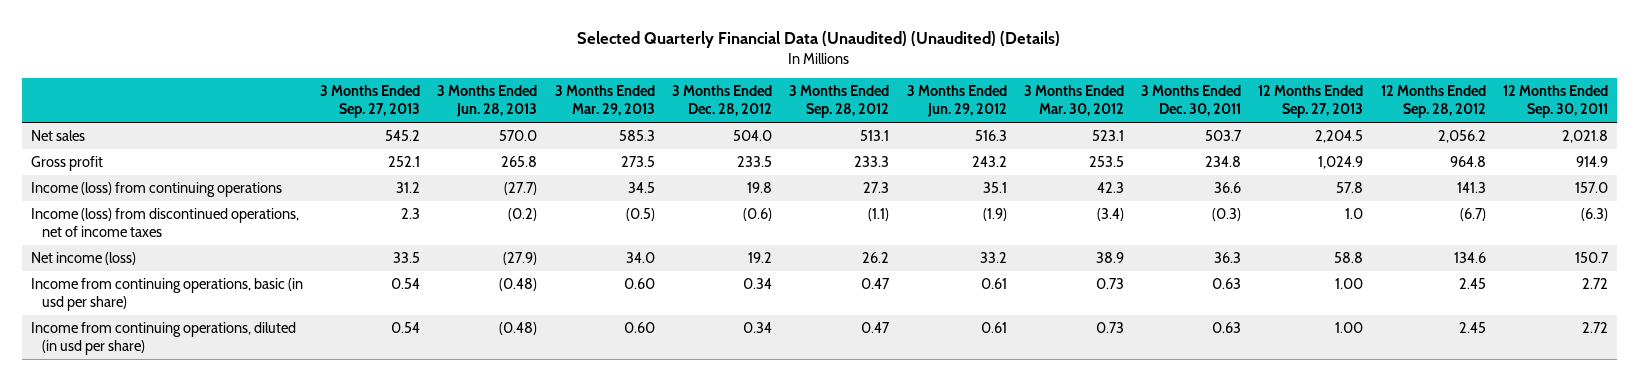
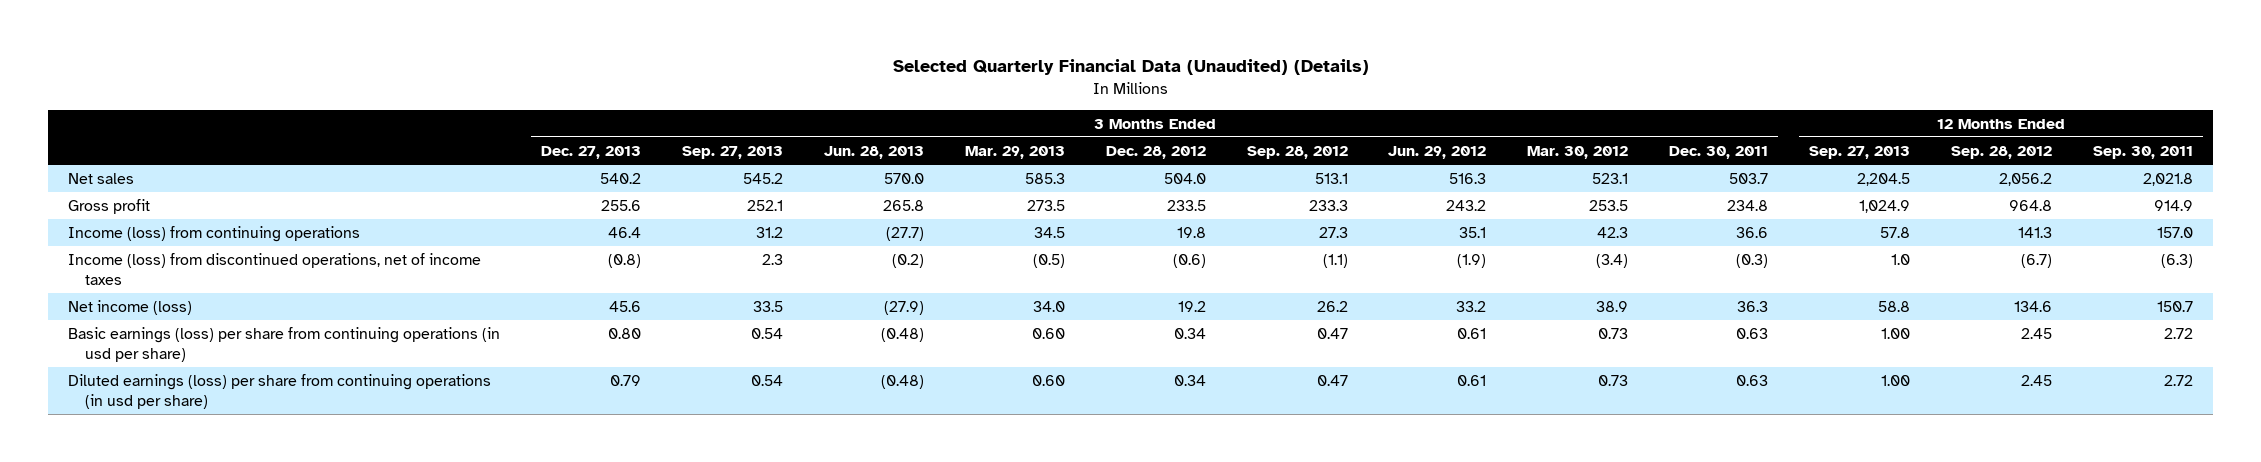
[577,31,1061,49] Selected Quarterly Financial Data (Unaudited) (Unaudited) (Details) -> [892,59,1369,76] Selected Quarterly Financial Data (Unaudited) (Details)
none -> [541,145,642,159] Dec. 27, 2013
[30,277,303,312] Income from continuing operations, basic (in usd per share) -> [68,327,501,362] Basic earnings (loss) per share from continuing operations (in usd per share)
[30,321,296,356] Income from continuing operations, diluted (in usd per share) -> [68,374,492,409] Diluted earnings (loss) per share from continuing operations (in usd per share)

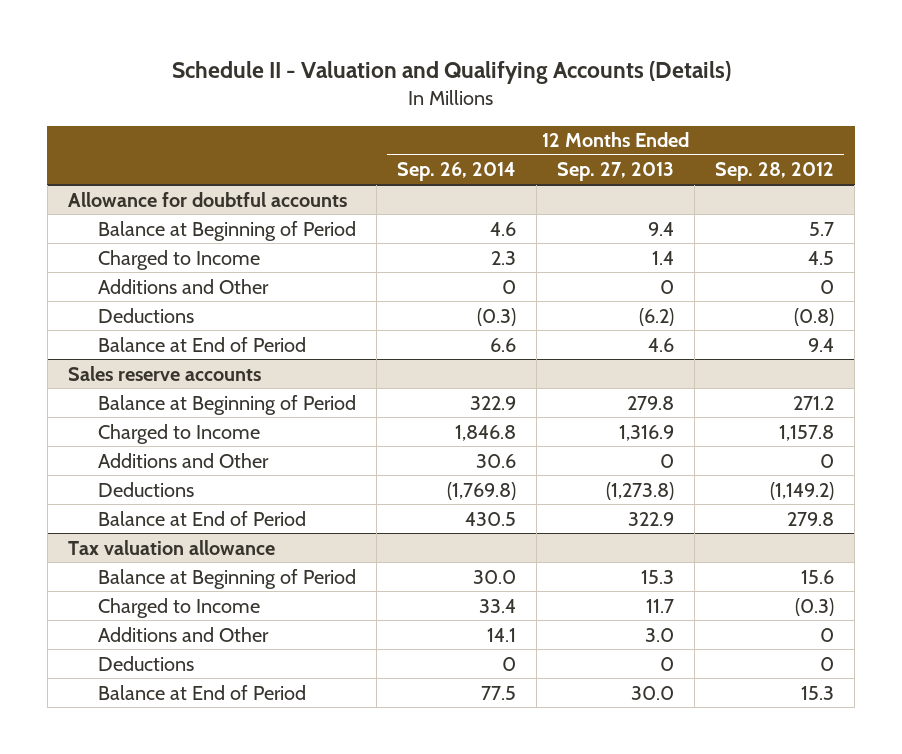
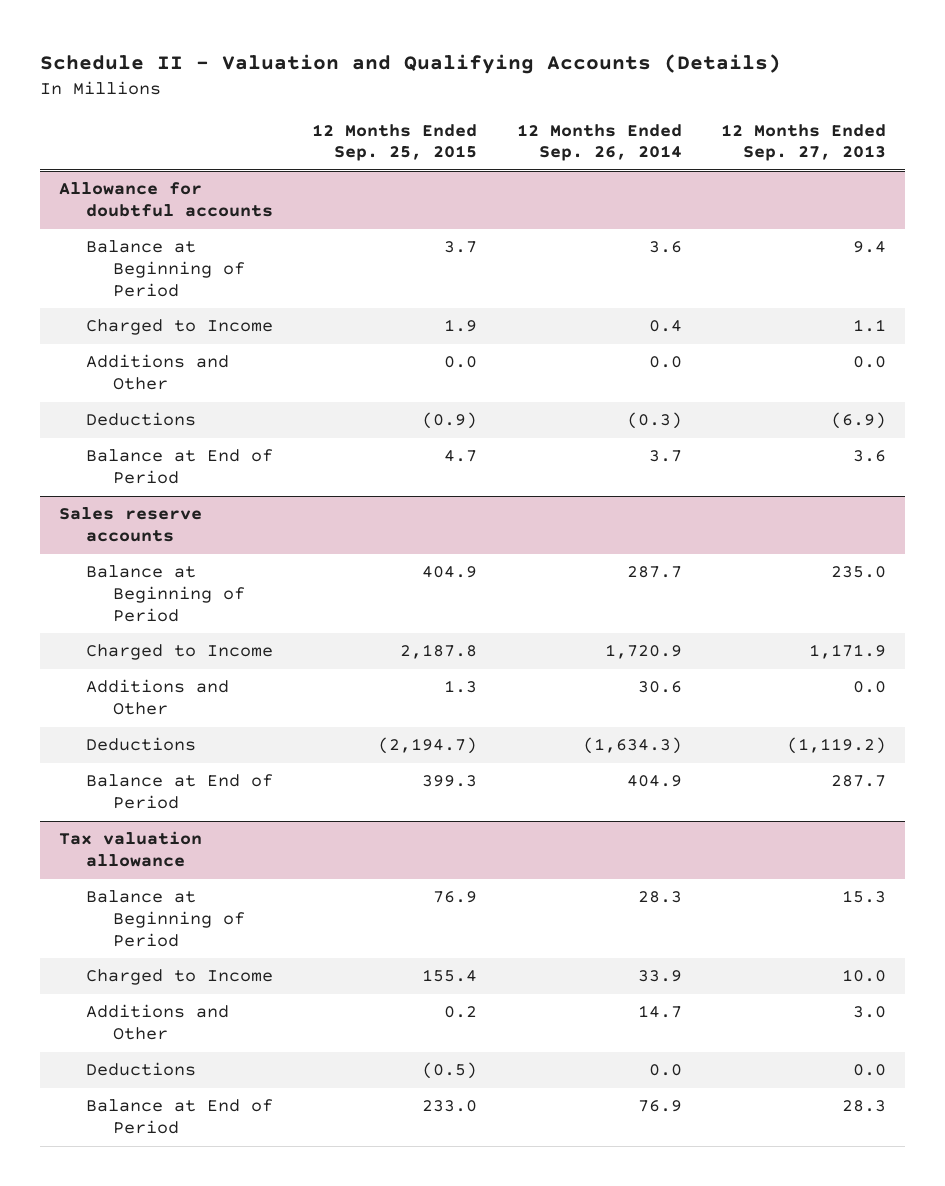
[715,162,835,182] Sep. 28, 2012 -> none
none -> [312,123,478,162] 12 Months Ended Sep. 25, 2015
[490,221,517,236] 4.6 -> [648,241,682,254] 3.6
[491,250,517,265] 2.3 -> [648,320,682,333] 0.4
[652,250,675,265] 1.4 -> [852,319,886,333] 1.1
[502,279,517,294] 0 -> [648,356,682,369] 0.0
[660,279,675,294] 0 -> [852,356,886,369] 0.0
[639,307,675,326] (6.2) -> [830,412,886,430] (6.9)
[490,337,517,352] 6.6 -> [648,450,682,463] 3.7
[648,337,675,352] 4.6 -> [852,450,886,463] 3.6
[470,395,517,410] 322.9 -> [626,566,682,579] 287.7
[627,395,675,410] 279.8 -> [830,566,886,579] 235.0
[455,424,517,441] 1,846.8 -> [604,644,682,660] 1,720.9
[619,424,675,441] 1,316.9 -> [808,644,886,660] 1,171.9
[660,453,675,468] 0 -> [852,681,886,694] 0.0
[447,481,517,500] (1,769.8) -> [582,737,682,755] (1,634.3)
[606,481,675,500] (1,273.8) -> [786,737,886,755] (1,119.2)
[465,511,517,526] 430.5 -> [626,775,682,788] 404.9
[628,511,675,526] 322.9 -> [830,775,886,788] 287.7
[473,569,517,584] 30.0 -> [637,891,682,904] 28.3
[479,598,517,613] 33.4 -> [637,970,682,983] 33.9
[646,598,675,613] 11.7 -> [841,969,886,983] 10.0
[487,627,517,642] 14.1 -> [637,1005,682,1019] 14.7
[502,656,517,671] 0 -> [648,1064,682,1077] 0.0
[660,656,675,671] 0 -> [852,1064,886,1077] 0.0
[481,685,517,700] 77.5 -> [637,1100,682,1113] 76.9
[631,685,675,700] 30.0 -> [841,1100,886,1113] 28.3

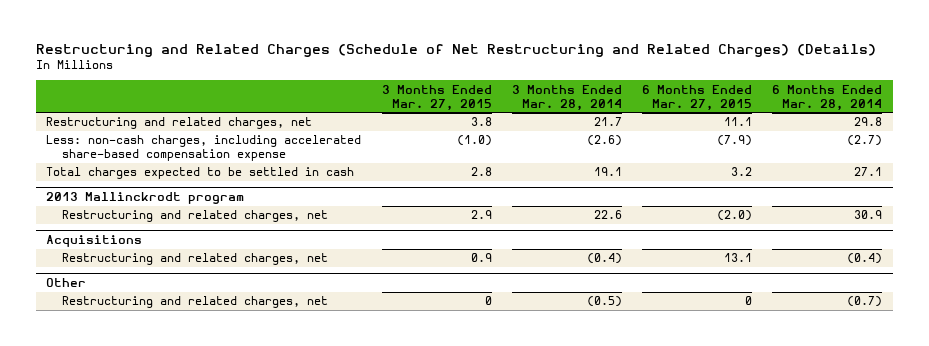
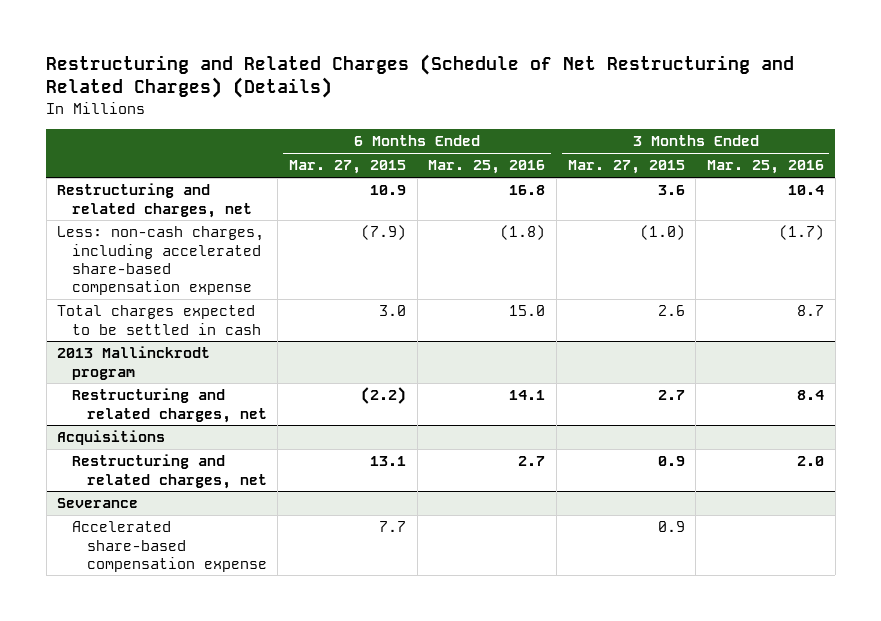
[511,84,622,111] 3 Months Ended Mar. 28, 2014 -> none
[772,84,883,111] 6 Months Ended Mar. 28, 2014 -> none
none -> [428,160,546,175] Mar. 25, 2016
none -> [706,160,824,175] Mar. 25, 2016
[470,117,492,127] 3.8 -> [657,185,685,196] 3.6
[724,117,753,127] 11.1 -> [370,185,407,196] 10.9
[470,167,492,177] 2.8 -> [657,305,685,317] 2.6
[731,167,753,177] 3.2 -> [379,305,407,317] 3.0
[470,210,492,220] 2.9 -> [657,390,685,401] 2.7
[717,210,753,222] (2.0) -> [361,387,407,405] (2.2)
[46,278,87,288] Other -> none
[61,296,328,309] Restructuring and related charges, net -> none
none -> [57,498,139,509] Severance
none -> [72,521,267,572] Accelerated share-based compensation expense

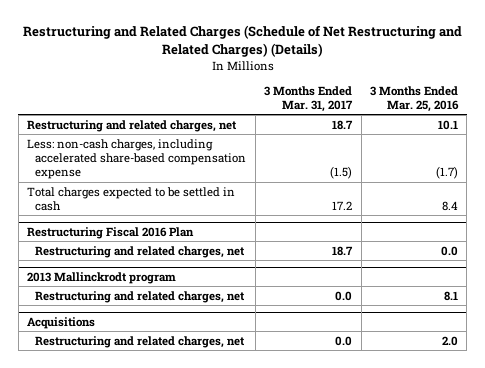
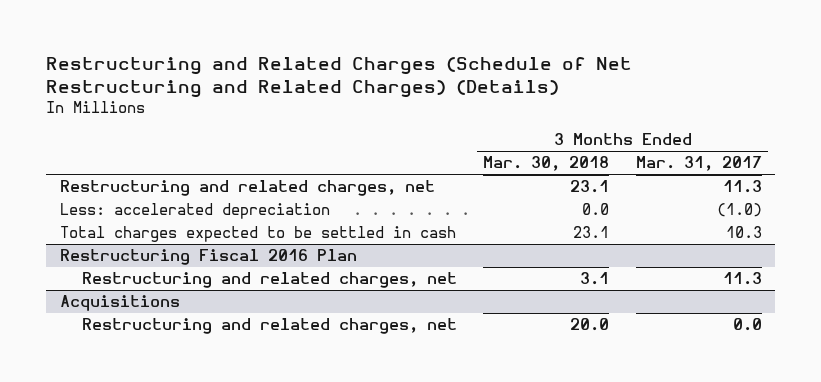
[369,85,459,112] 3 Months Ended Mar. 25, 2016 -> none
none -> [483,156,610,172] Mar. 30, 2018
[27,138,247,180] Less: non-cash charges, including accelerated share-based compensation expense -> none
[332,119,354,130] 18.7 -> [722,180,762,194] 11.3
none -> [59,203,330,220] Less: accelerated depreciation
[332,200,353,210] 17.2 -> [725,226,762,239] 10.3
[27,271,177,284] 2013 Mallinckrodt program -> none
[35,290,246,303] Restructuring and related charges, net -> none
[332,245,354,256] 18.7 -> [722,272,762,286] 11.3

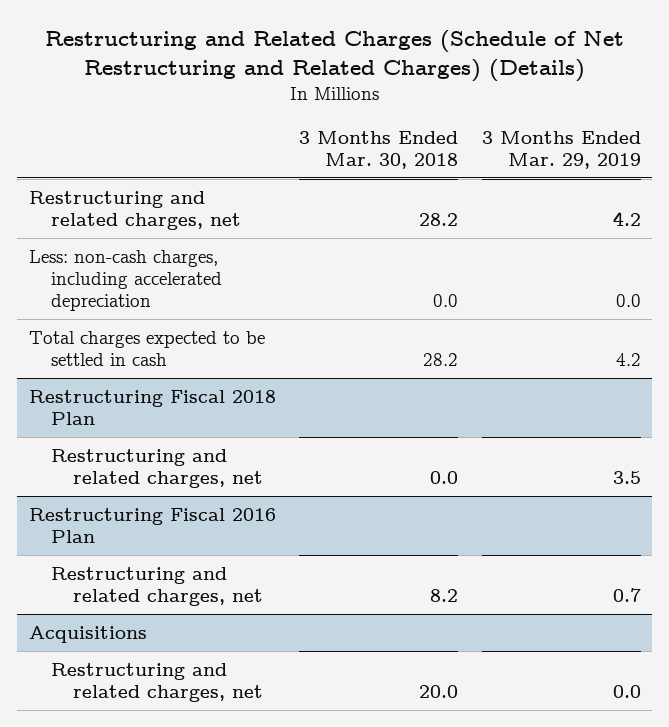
[635,156,762,172] Mar. 31, 2017 -> none
none -> [481,130,641,169] 3 Months Ended Mar. 29, 2019
[570,180,610,194] 23.1 -> [419,212,459,226] 28.2
[59,203,330,220] Less: accelerated depreciation -> [28,249,222,311] Less: non-cash charges, including accelerated depreciation
[573,226,610,239] 23.1 -> [423,352,459,366] 28.2
none -> [28,389,276,425] Restructuring Fiscal 2018 Plan
none -> [50,448,263,488] Restructuring and related charges, net
[580,272,610,286] 3.1 -> [430,588,459,602] 8.2

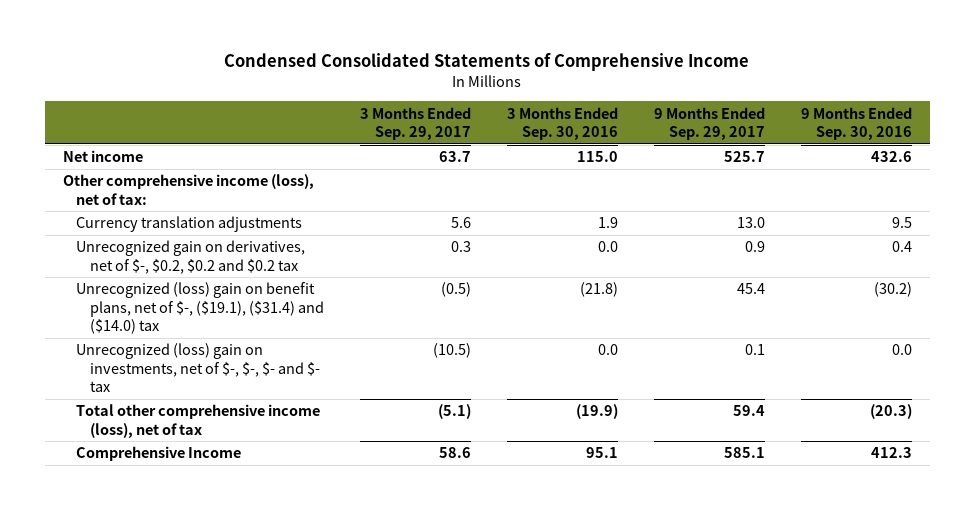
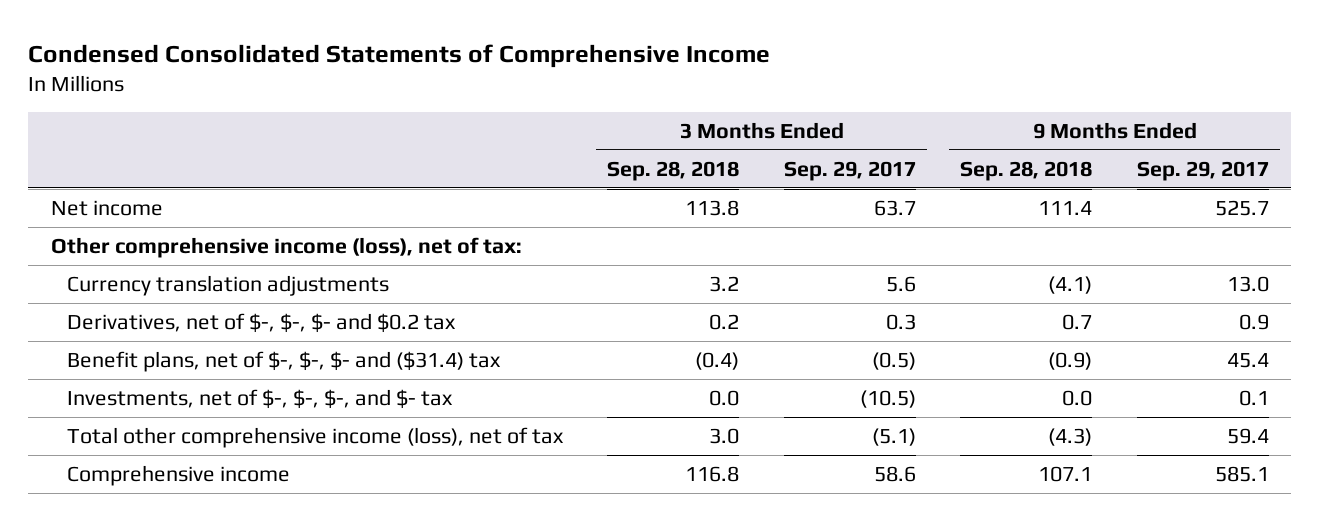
[507,106,619,141] 3 Months Ended Sep. 30, 2016 -> none
[801,106,913,141] 9 Months Ended Sep. 30, 2016 -> none
none -> [607,160,740,181] Sep. 28, 2018
none -> [960,160,1093,181] Sep. 28, 2018
[76,240,306,274] Unrecognized gain on derivatives, net of $-, $0.2, $0.2 and $0.2 tax -> [66,312,456,333] Derivatives, net of $-, $-, $- and $0.2 tax
[76,282,325,335] Unrecognized (loss) gain on benefit plans, net of $-, ($19.1), ($31.4) and ($14.0) tax -> [66,350,501,372] Benefit plans, net of $-, $-, $- and ($31.4) tax
[76,343,321,393] Unrecognized (loss) gain on investments, net of $-, $-, $- and $- tax -> [66,388,453,409] Investments, net of $-, $-, $-, and $- tax
[76,446,242,462] Comprehensive Income -> [66,464,290,486] Comprehensive income

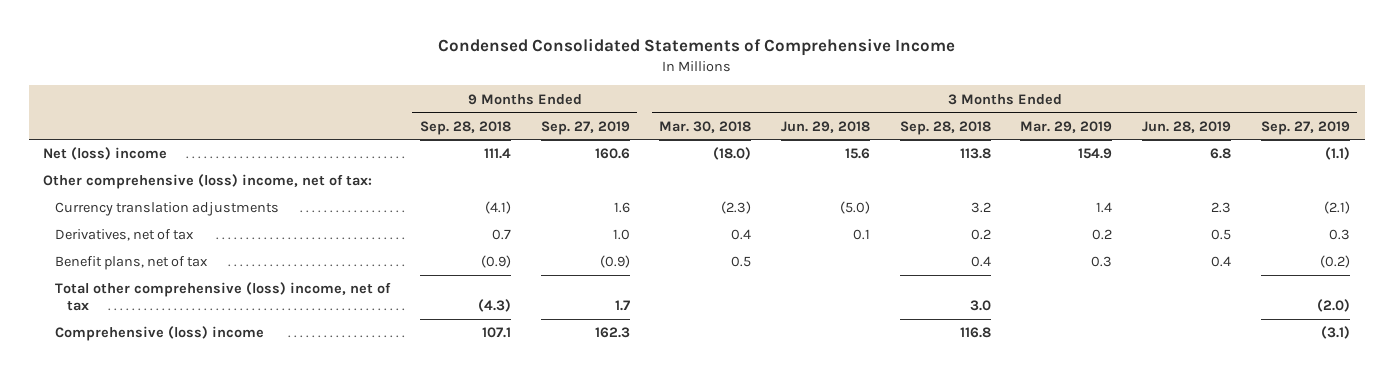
[783,160,916,181] Sep. 29, 2017 -> none
[1136,160,1269,181] Sep. 29, 2017 -> none
none -> [540,120,630,135] Sep. 27, 2019
none -> [659,120,752,133] Mar. 30, 2018
none -> [780,120,870,133] Jun. 29, 2018
none -> [1020,120,1113,133] Mar. 29, 2019
none -> [1142,120,1232,133] Jun. 28, 2019
none -> [1260,120,1350,135] Sep. 27, 2019
[50,199,163,216] Net income -> [43,147,168,161] Net (loss) income
[50,236,522,258] Other comprehensive income (loss), net of tax: -> [43,174,373,190] Other comprehensive (loss) income, net of tax:
[66,388,453,409] Investments, net of $-, $-, $-, and $- tax -> none
[66,312,456,333] Derivatives, net of $-, $-, $- and $0.2 tax -> [55,229,195,242] Derivatives, net of tax
[66,350,501,372] Benefit plans, net of $-, $-, $- and ($31.4) tax -> [55,256,209,271] Benefit plans, net of tax
[695,351,740,370] (0.4) -> [970,256,991,268] 0.4
[66,426,564,448] Total other comprehensive income (loss), net of tax -> [55,282,392,312] Total other comprehensive (loss) income, net of tax
[66,464,290,486] Comprehensive income -> [55,326,265,342] Comprehensive (loss) income

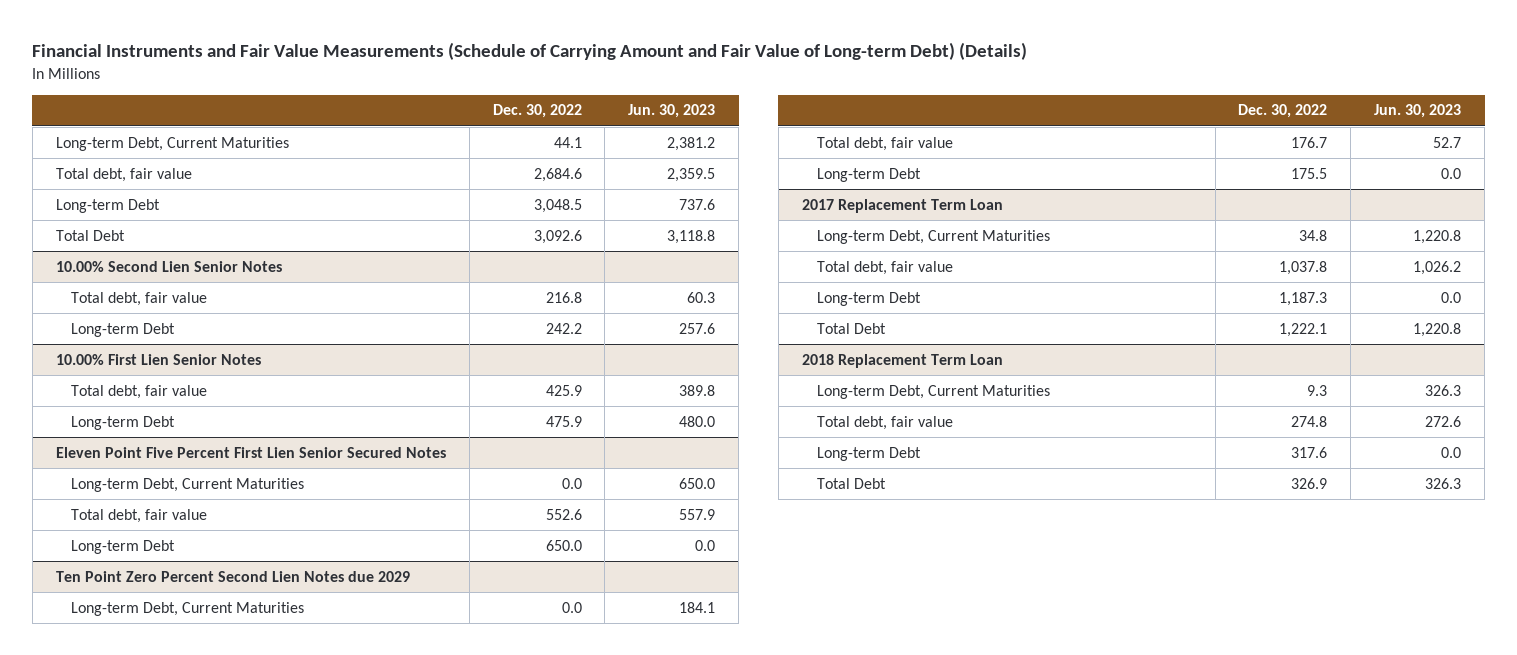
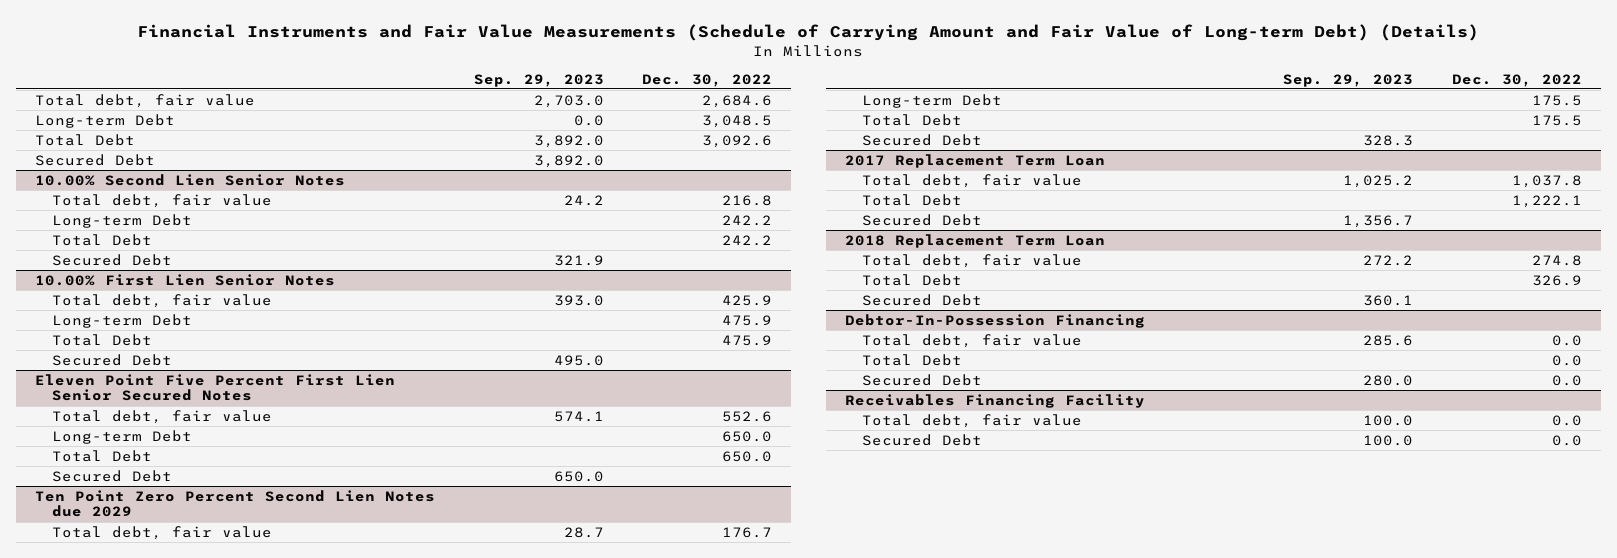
[628,104,716,119] Jun. 30, 2023 -> none
none -> [473,73,604,87] Sep. 29, 2023
[55,136,289,151] Long-term Debt, Current Maturities -> none
none -> [35,153,156,166] Secured Debt
none -> [52,233,153,246] Total Debt
none -> [52,253,173,266] Secured Debt
none -> [52,333,153,346] Total Debt
none -> [52,353,173,366] Secured Debt
[71,477,305,492] Long-term Debt, Current Maturities -> none
none -> [52,449,153,462] Total Debt
none -> [52,469,173,482] Secured Debt
[71,601,305,616] Long-term Debt, Current Maturities -> none
none -> [862,113,963,126] Total Debt
none -> [862,133,983,146] Secured Debt
[817,229,1051,244] Long-term Debt, Current Maturities -> none
[817,291,922,306] Long-term Debt -> none
none -> [862,213,983,226] Secured Debt
[817,384,1051,399] Long-term Debt, Current Maturities -> none
[817,446,922,461] Long-term Debt -> none
none -> [862,293,983,306] Secured Debt
none -> [844,313,1145,328] Debtor-In-Possession Financing
none -> [862,333,1083,348] Total debt, fair value
none -> [862,353,963,366] Total Debt
none -> [862,373,983,386] Secured Debt
none -> [844,393,1145,408] Receivables Financing Facility
none -> [862,413,1083,428] Total debt, fair value
none -> [862,433,983,446] Secured Debt

